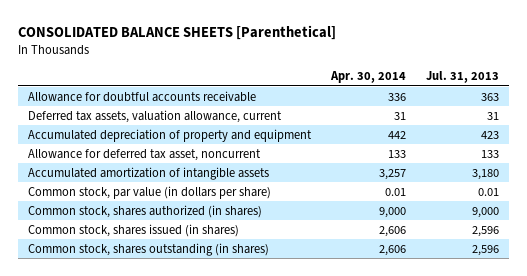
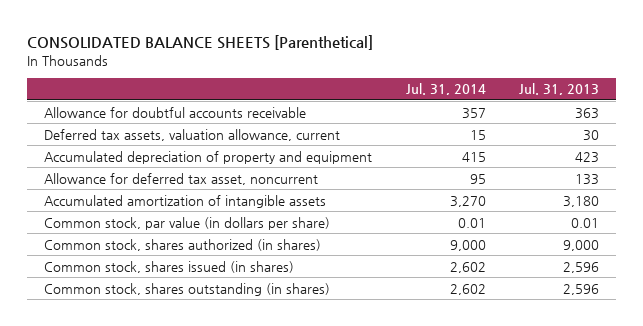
[329,71,406,84] Apr. 30, 2014 -> none
none -> [405,83,486,96] Jul. 31, 2014
[486,111,499,120] 31 -> [582,129,599,141] 30

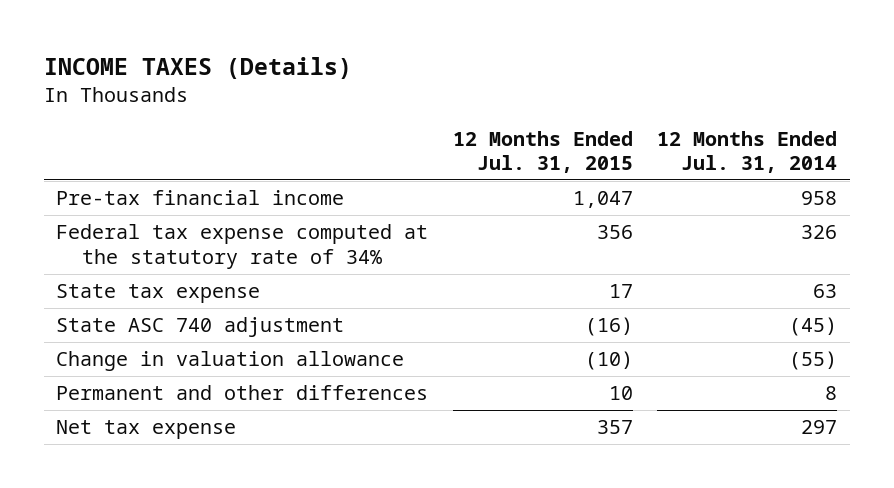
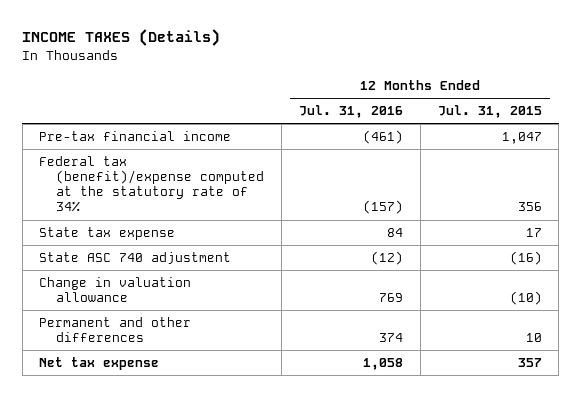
[657,130,838,173] 12 Months Ended Jul. 31, 2014 -> none
none -> [298,105,403,119] Jul. 31, 2016
[56,224,429,269] Federal tax expense computed at the statutory rate of 34% -> [39,156,265,213] Federal tax (benefit)/expense computed at the statutory rate of 34%

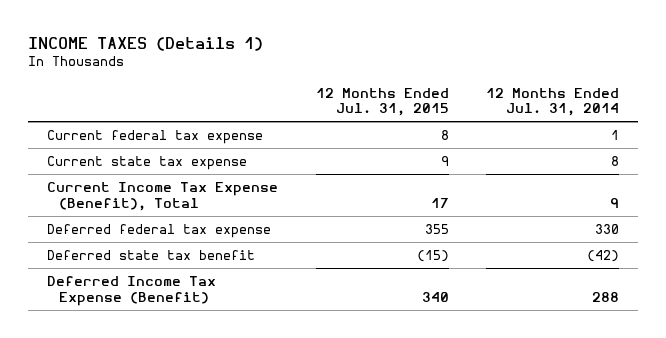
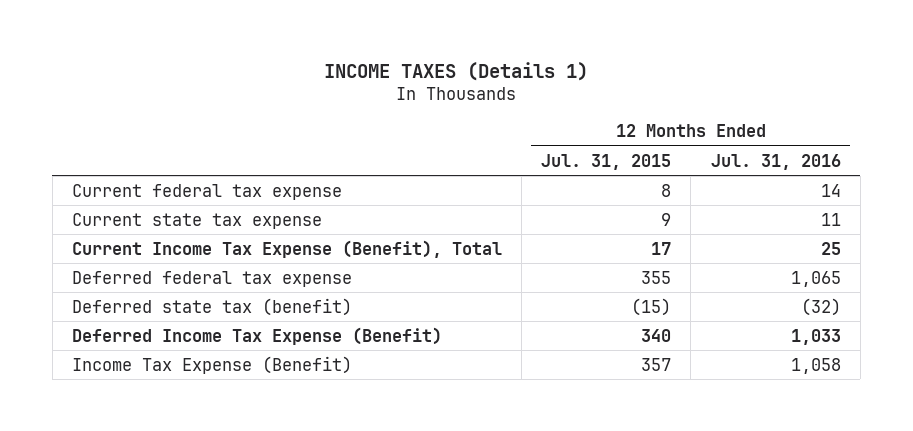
[486,87,620,117] 12 Months Ended Jul. 31, 2014 -> none
none -> [710,153,841,170] Jul. 31, 2016
[47,249,256,260] Deferred state tax benefit -> [71,297,352,316] Deferred state tax (benefit)
none -> [71,355,352,374] Income Tax Expense (Benefit)

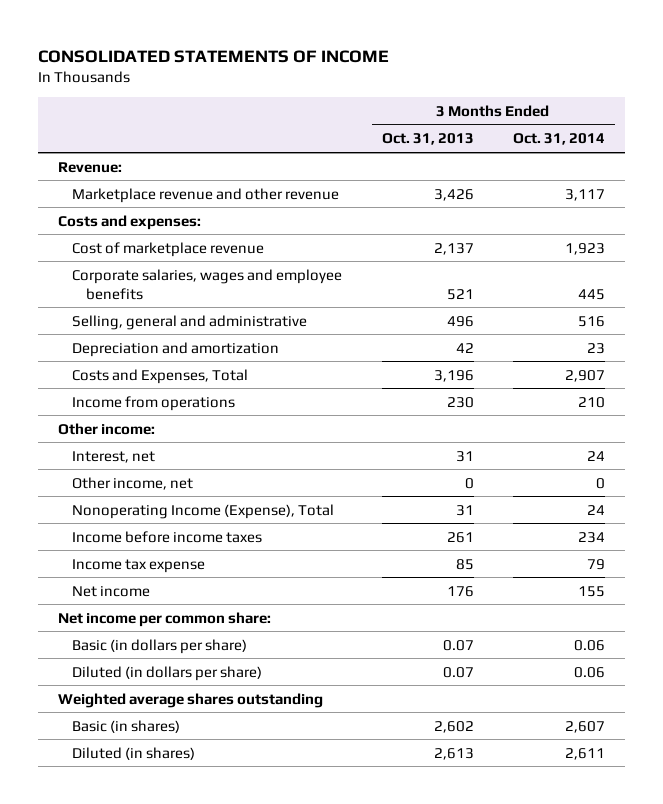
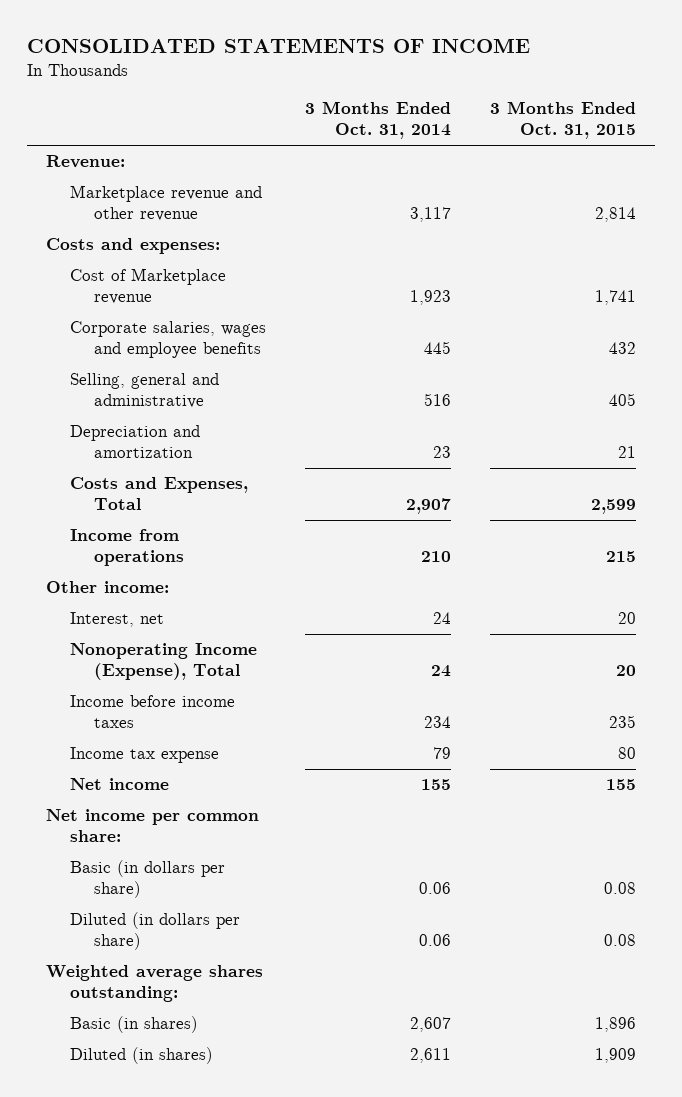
[381,133,474,146] Oct. 31, 2013 -> none
none -> [489,101,636,140] 3 Months Ended Oct. 31, 2015
[71,241,264,257] Cost of marketplace revenue -> [70,268,227,305] Cost of Marketplace revenue
[71,476,193,490] Other income, net -> none
[57,692,323,708] Weighted average shares outstanding -> [46,965,264,1003] Weighted average shares outstanding:

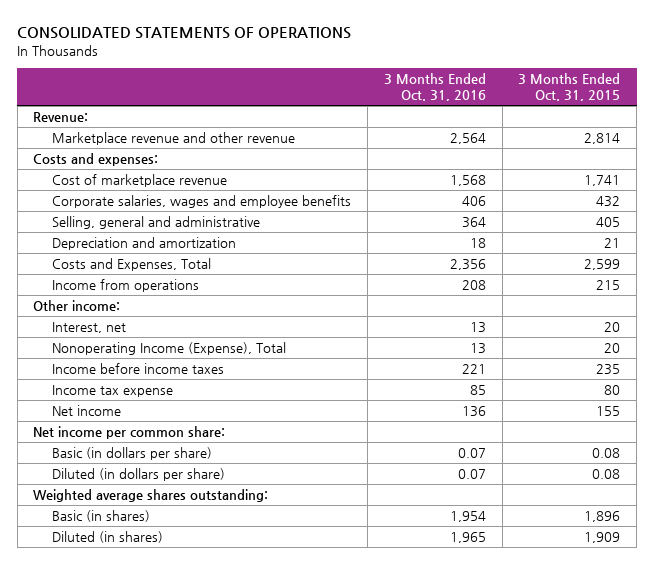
[27,38,531,54] CONSOLIDATED STATEMENTS OF INCOME -> [17,27,352,40] CONSOLIDATED STATEMENTS OF OPERATIONS
[304,101,451,140] 3 Months Ended Oct. 31, 2014 -> none
none -> [383,72,486,102] 3 Months Ended Oct. 31, 2016
[70,268,227,305] Cost of Marketplace revenue -> [52,174,228,188] Cost of marketplace revenue

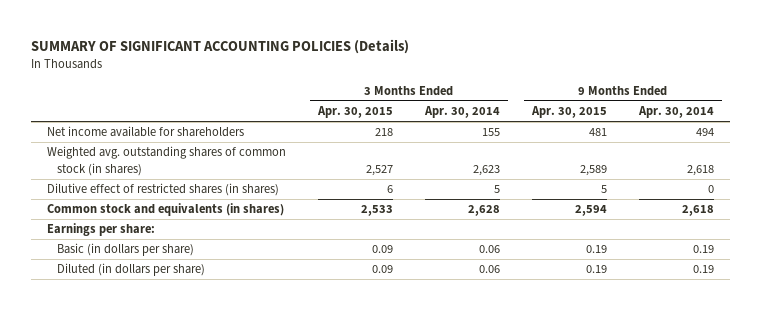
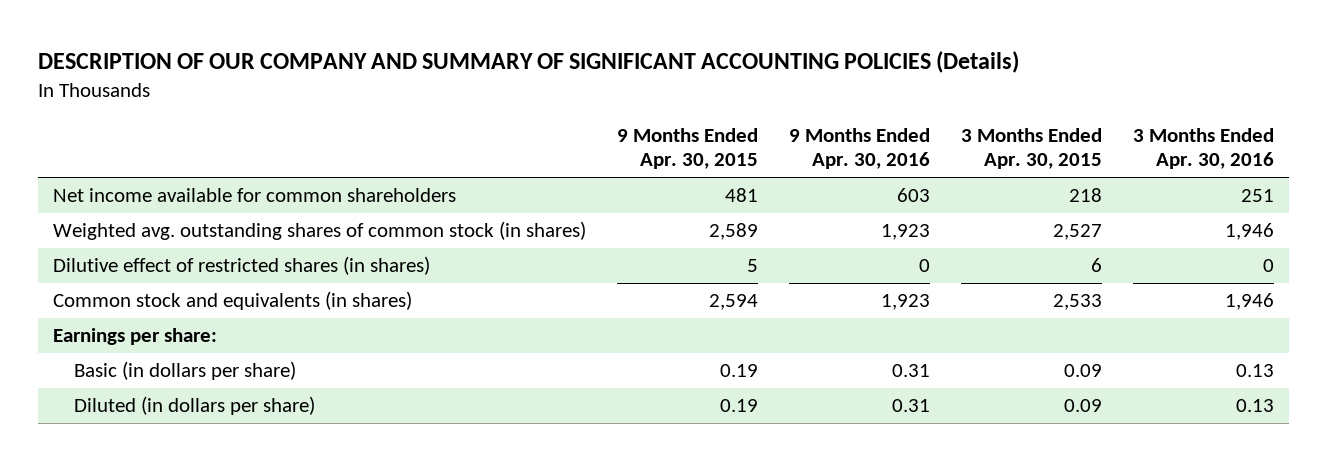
[31,38,410,54] SUMMARY OF SIGNIFICANT ACCOUNTING POLICIES (Details) -> [37,51,1019,74] DESCRIPTION OF OUR COMPANY AND SUMMARY OF SIGNIFICANT ACCOUNTING POLICIES (Details)
[424,106,501,119] Apr. 30, 2014 -> none
[638,106,715,119] Apr. 30, 2014 -> none
none -> [788,127,930,170] 9 Months Ended Apr. 30, 2016
none -> [1132,127,1274,170] 3 Months Ended Apr. 30, 2016
[47,126,245,138] Net income available for shareholders -> [53,188,457,203] Net income available for common shareholders

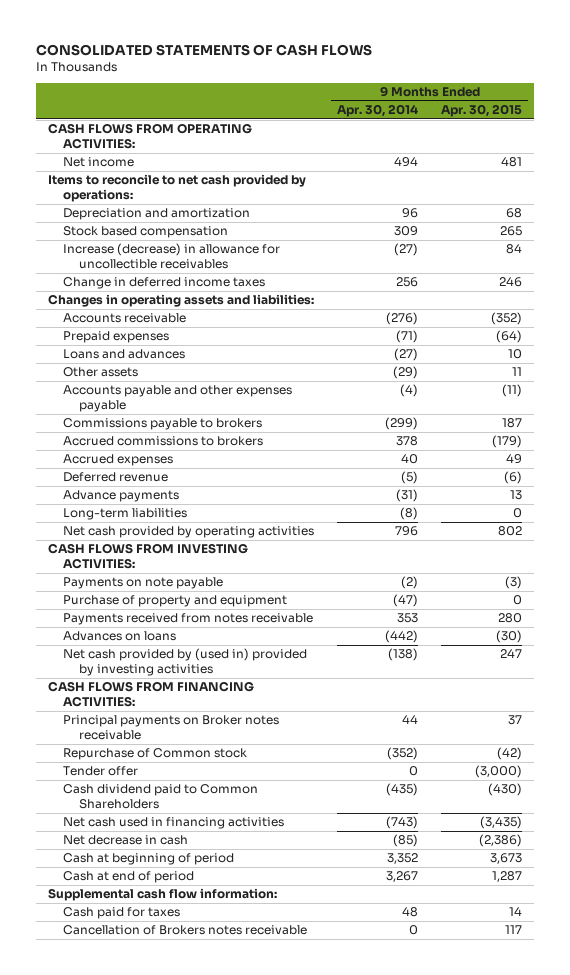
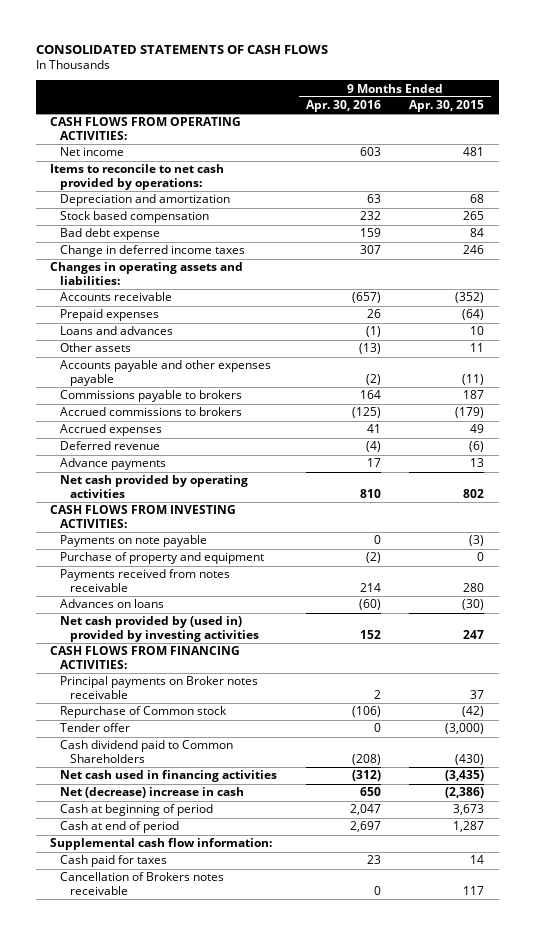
[337,104,419,118] Apr. 30, 2014 -> none
none -> [305,100,381,113] Apr. 30, 2016
[63,243,281,269] Increase (decrease) in allowance for uncollectible receivables -> none
none -> [60,228,161,241] Bad debt expense
[63,508,188,521] Long-term liabilities -> none
[63,835,189,846] Net decrease in cash -> [60,787,245,799] Net (decrease) increase in cash

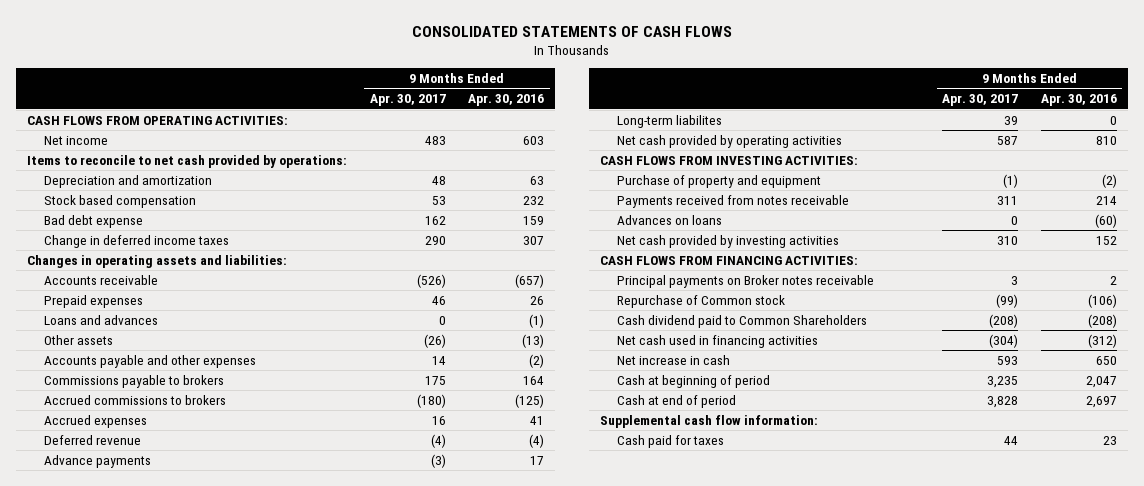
[409,100,485,113] Apr. 30, 2015 -> none
none -> [369,94,446,107] Apr. 30, 2017
[60,360,272,387] Accounts payable and other expenses payable -> [44,354,257,368] Accounts payable and other expenses
none -> [616,114,722,128] Long-term liabilites
[60,535,208,548] Payments on note payable -> none
[60,616,260,643] Net cash provided by (used in) provided by investing activities -> [616,234,839,248] Net cash provided by investing activities
[60,723,131,733] Tender offer -> none
[60,787,245,799] Net (decrease) increase in cash -> [616,354,730,365] Net increase in cash
[60,872,225,896] Cancellation of Brokers notes receivable -> none

